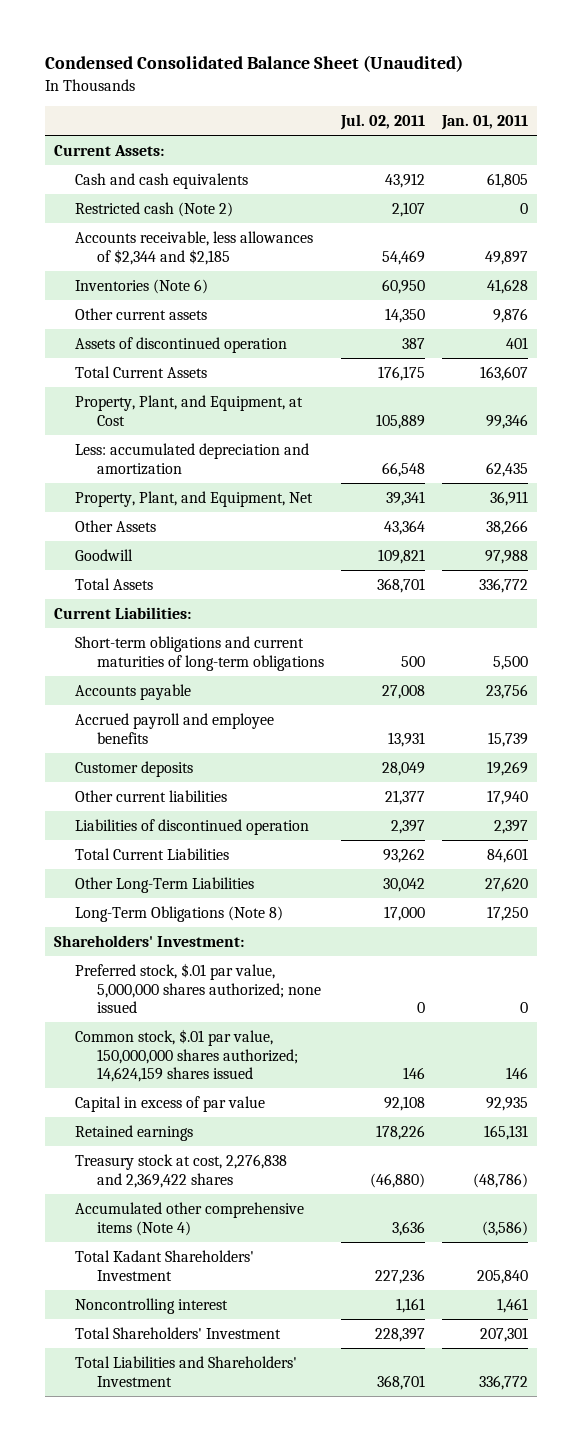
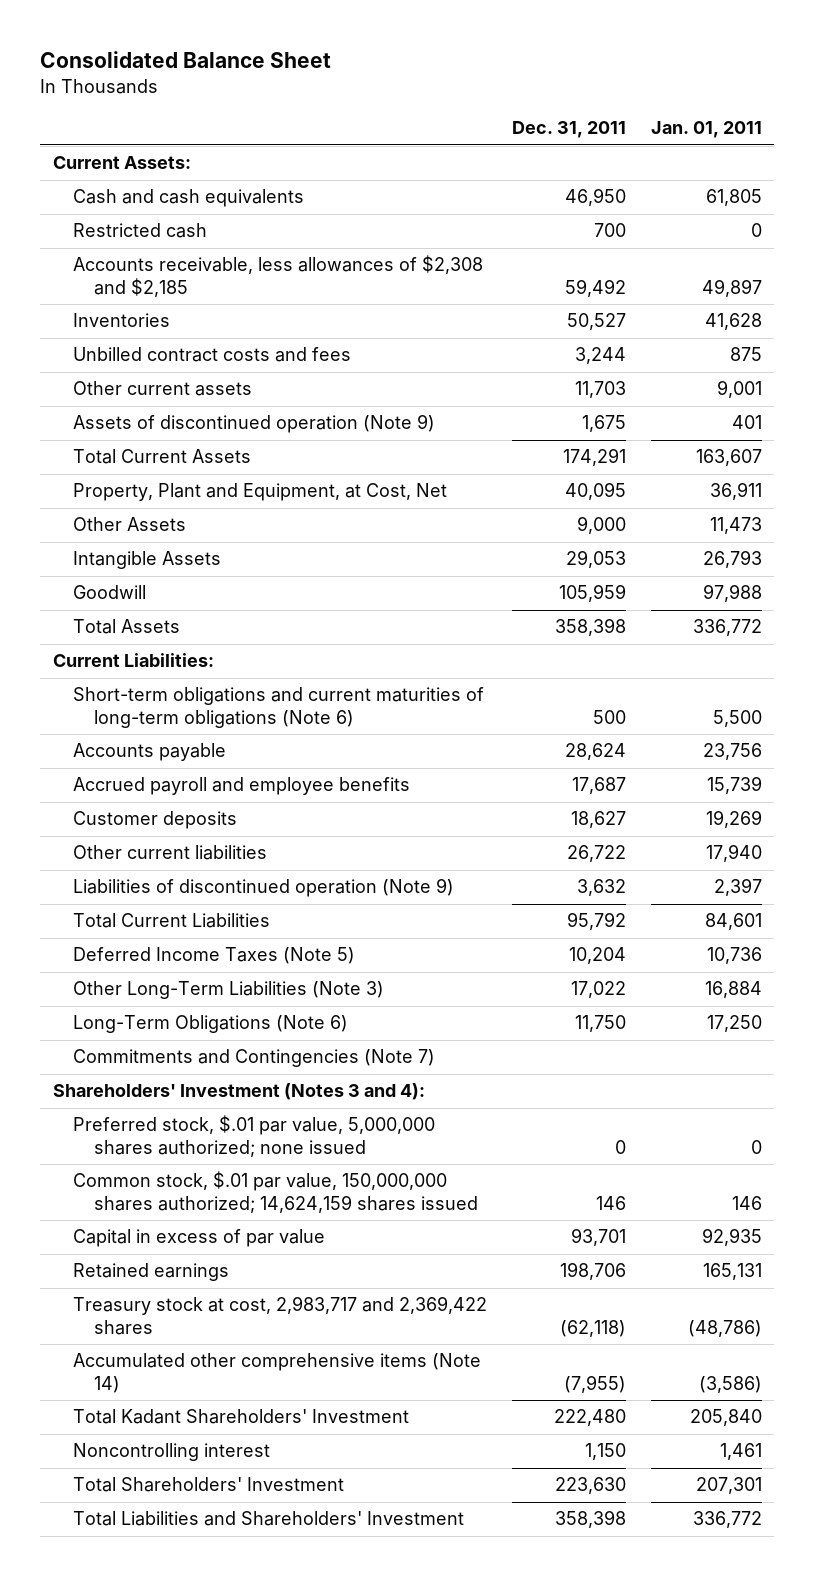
[45,55,464,73] Condensed Consolidated Balance Sheet (Unaudited) -> [40,51,332,69] Consolidated Balance Sheet
[340,114,426,131] Jul. 02, 2011 -> none
none -> [512,121,627,139] Dec. 31, 2011
[75,201,234,217] Restricted cash (Note 2) -> [73,223,208,239] Restricted cash
[75,230,314,265] Accounts receivable, less allowances of $2,344 and $2,185 -> [73,255,484,297] Accounts receivable, less allowances of $2,308 and $2,185
[75,278,209,294] Inventories (Note 6) -> [73,313,171,328] Inventories
none -> [73,347,352,363] Unbilled contract costs and fees
[493,307,529,323] 9,876 -> [716,380,762,399] 9,001
[75,336,288,353] Assets of discontinued operation -> [73,414,436,434] Assets of discontinued operation (Note 9)
[75,394,304,426] Property, Plant, and Equipment, at Cost -> none
[75,442,310,475] Less: accumulated depreciation and amortization -> none
[75,490,314,507] Property, Plant, and Equipment, Net -> [73,483,448,502] Property, Plant and Equipment, at Cost, Net
[486,519,529,535] 38,266 -> [709,517,762,535] 11,473
none -> [73,551,222,570] Intangible Assets
[75,635,324,671] Short-term obligations and current maturities of long-term obligations -> [73,687,485,728] Short-term obligations and current maturities of long-term obligations (Note 6)
[75,818,310,835] Liabilities of discontinued operation -> [73,878,455,898] Liabilities of discontinued operation (Note 9)
none -> [73,947,356,965] Deferred Income Taxes (Note 5)
[75,876,255,893] Other Long-Term Liabilities -> [73,981,385,1000] Other Long-Term Liabilities (Note 3)
[485,876,529,892] 27,620 -> [704,981,762,999] 16,884
[75,905,284,922] Long-Term Obligations (Note 8) -> [73,1015,349,1034] Long-Term Obligations (Note 6)
none -> [73,1049,436,1068] Commitments and Contingencies (Note 7)
[53,934,244,947] Shareholders' Investment: -> [52,1083,425,1101] Shareholders' Investment (Notes 3 and 4):
[75,1153,288,1188] Treasury stock at cost, 2,276,838 and 2,369,422 shares -> [73,1296,488,1335] Treasury stock at cost, 2,983,717 and 2,369,422 shares
[75,1201,305,1236] Accumulated other comprehensive items (Note 4) -> [73,1353,482,1393] Accumulated other comprehensive items (Note 14)

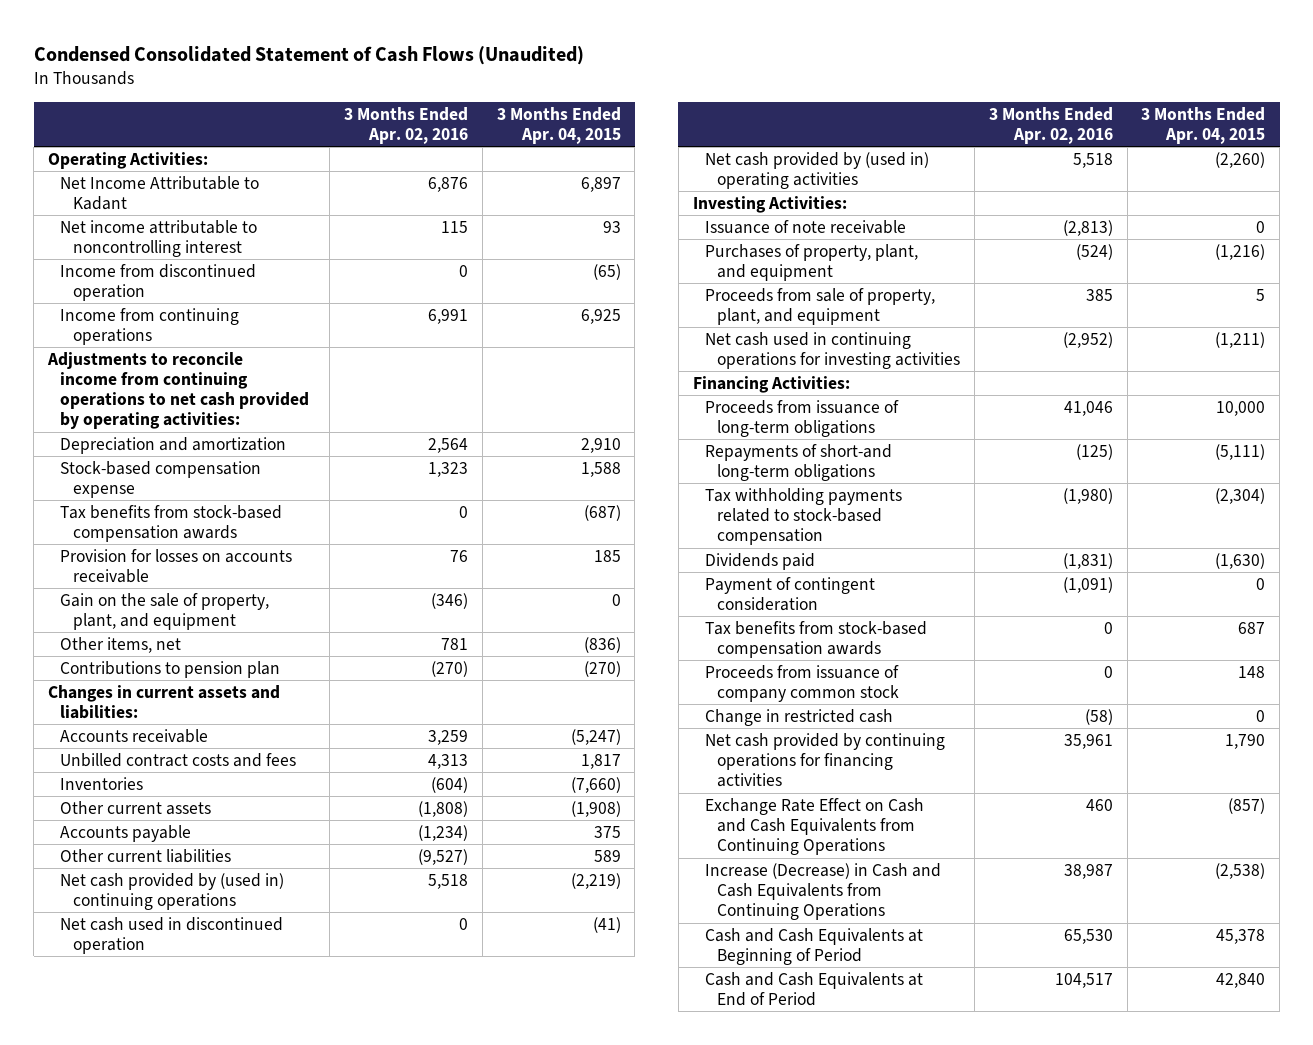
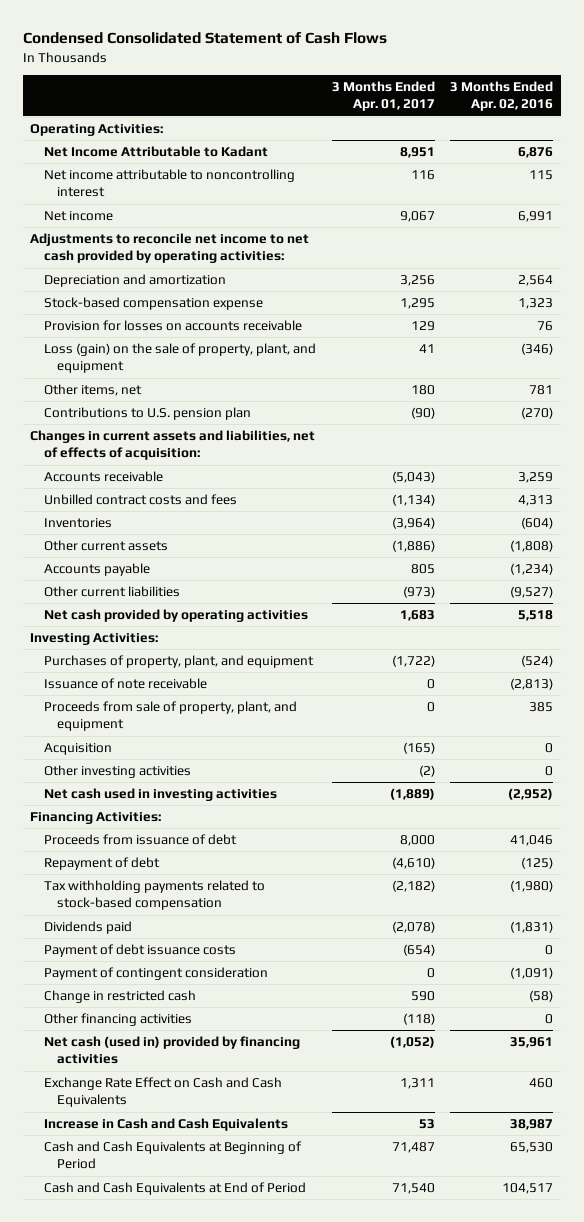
[33,45,584,65] Condensed Consolidated Statement of Cash Flows (Unaudited) -> [22,32,387,45] Condensed Consolidated Statement of Cash Flows
[496,106,621,144] 3 Months Ended Apr. 04, 2015 -> none
none -> [331,80,435,112] 3 Months Ended Apr. 01, 2017
[60,263,257,302] Income from discontinued operation -> none
[60,307,240,346] Income from continuing operations -> [43,210,113,221] Net income
[46,351,310,430] Adjustments to reconcile income from continuing operations to net cash provided by operating activities: -> [30,232,310,264] Adjustments to reconcile net income to net cash provided by operating activities:
[60,504,283,543] Tax benefits from stock-based compensation awards -> none
[60,592,270,631] Gain on the sale of property, plant, and equipment -> [43,342,316,374] Loss (gain) on the sale of property, plant, and equipment
[60,660,281,678] Contributions to pension plan -> [43,406,251,420] Contributions to U.S. pension plan
[47,684,280,720] Changes in current assets and liabilities: -> [30,429,316,461] Changes in current assets and liabilities, net of effects of acquisition:
[60,872,285,911] Net cash provided by (used in) continuing operations -> none
[60,916,284,955] Net cash used in discontinued operation -> none
[705,151,930,190] Net cash provided by (used in) operating activities -> [43,608,308,622] Net cash provided by operating activities
[705,219,907,234] Issuance of note receivable -> [43,677,207,689] Issuance of note receivable
none -> [43,742,112,755] Acquisition
none -> [43,764,191,778] Other investing activities
[705,331,961,370] Net cash used in continuing operations for investing activities -> [43,787,277,801] Net cash used in investing activities
[705,399,900,438] Proceeds from issuance of long-term obligations -> [43,833,237,845] Proceeds from issuance of debt
[705,443,893,482] Repayments of short-and long-term obligations -> [43,856,160,870] Repayment of debt
none -> [43,943,236,957] Payment of debt issuance costs
[705,620,928,659] Tax benefits from stock-based compensation awards -> none
[705,664,900,703] Proceeds from issuance of company common stock -> none
none -> [43,1012,192,1026] Other financing activities
[705,732,946,788] Net cash provided by continuing operations for financing activities -> [43,1035,300,1065] Net cash (used in) provided by financing activities
[705,797,925,856] Exchange Rate Effect on Cash and Cash Equivalents from Continuing Operations -> [43,1076,282,1108] Exchange Rate Effect on Cash and Cash Equivalents
[705,862,942,921] Increase (Decrease) in Cash and Cash Equivalents from Continuing Operations -> [43,1117,288,1131] Increase in Cash and Cash Equivalents

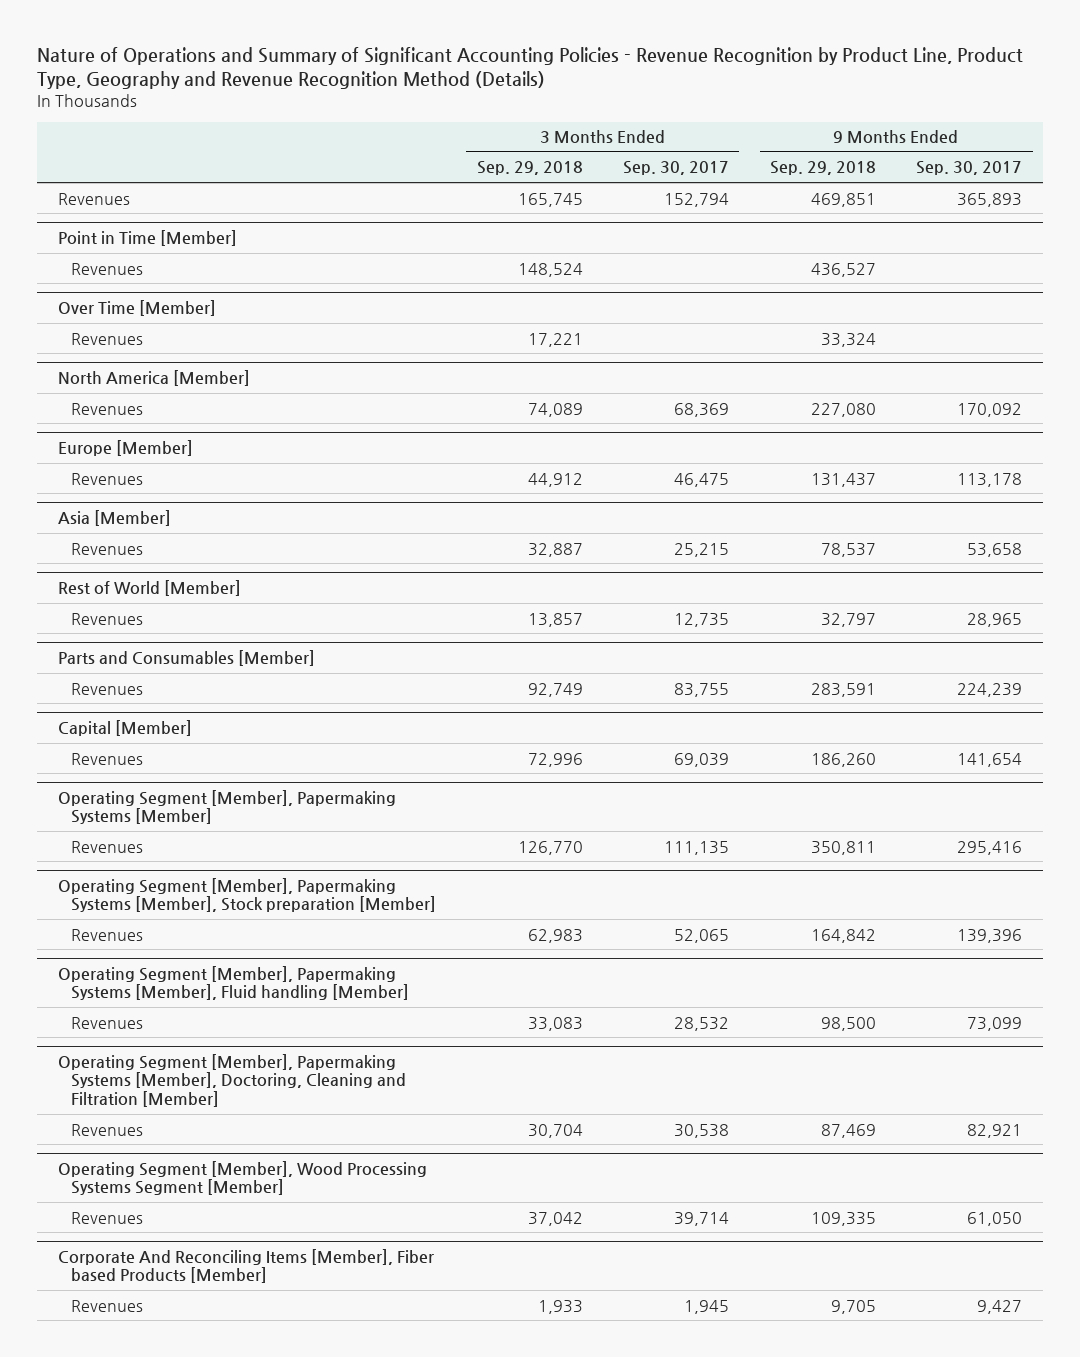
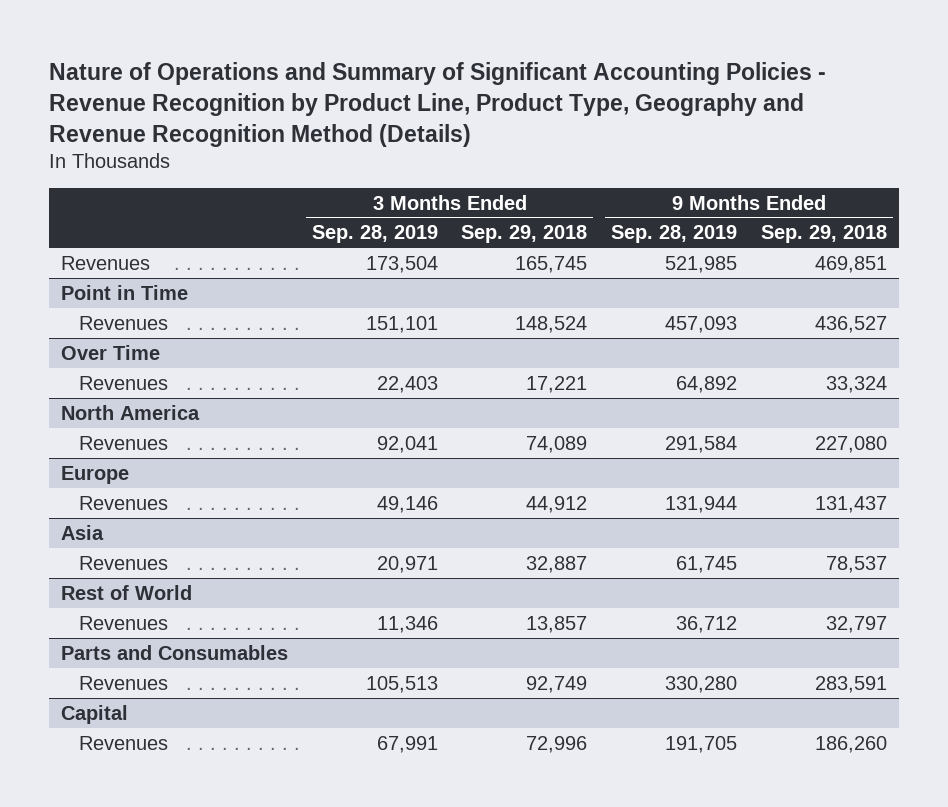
[623,161,730,176] Sep. 30, 2017 -> none
[916,161,1023,176] Sep. 30, 2017 -> none
none -> [311,225,438,244] Sep. 28, 2019
none -> [611,225,738,244] Sep. 28, 2019
[57,229,237,246] Point in Time [Member] -> [61,284,189,300] Point in Time
[57,299,216,316] Over Time [Member] -> [61,344,161,360] Over Time
[57,369,250,386] North America [Member] -> [61,404,201,420] North America
[57,439,193,456] Europe [Member] -> [61,465,130,484] Europe
[57,509,171,526] Asia [Member] -> [61,524,105,540] Asia
[57,579,241,596] Rest of World [Member] -> [61,584,193,600] Rest of World
[57,649,315,666] Parts and Consumables [Member] -> [61,644,289,660] Parts and Consumables
[57,719,192,736] Capital [Member] -> [61,704,129,724] Capital
[57,789,396,825] Operating Segment [Member], Papermaking Systems [Member] -> none
[70,840,143,853] Revenues -> none
[57,877,436,913] Operating Segment [Member], Papermaking Systems [Member], Stock preparation [Member] -> none
[70,928,143,941] Revenues -> none
[57,965,409,1001] Operating Segment [Member], Papermaking Systems [Member], Fluid handling [Member] -> none
[70,1016,143,1029] Revenues -> none
[57,1053,406,1107] Operating Segment [Member], Papermaking Systems [Member], Doctoring, Cleaning and Filtration [Member] -> none
[70,1123,143,1136] Revenues -> none
[57,1160,427,1196] Operating Segment [Member], Wood Processing Systems Segment [Member] -> none
[70,1211,143,1224] Revenues -> none
[57,1248,434,1284] Corporate And Reconciling Items [Member], Fiber based Products [Member] -> none
[70,1299,143,1312] Revenues -> none

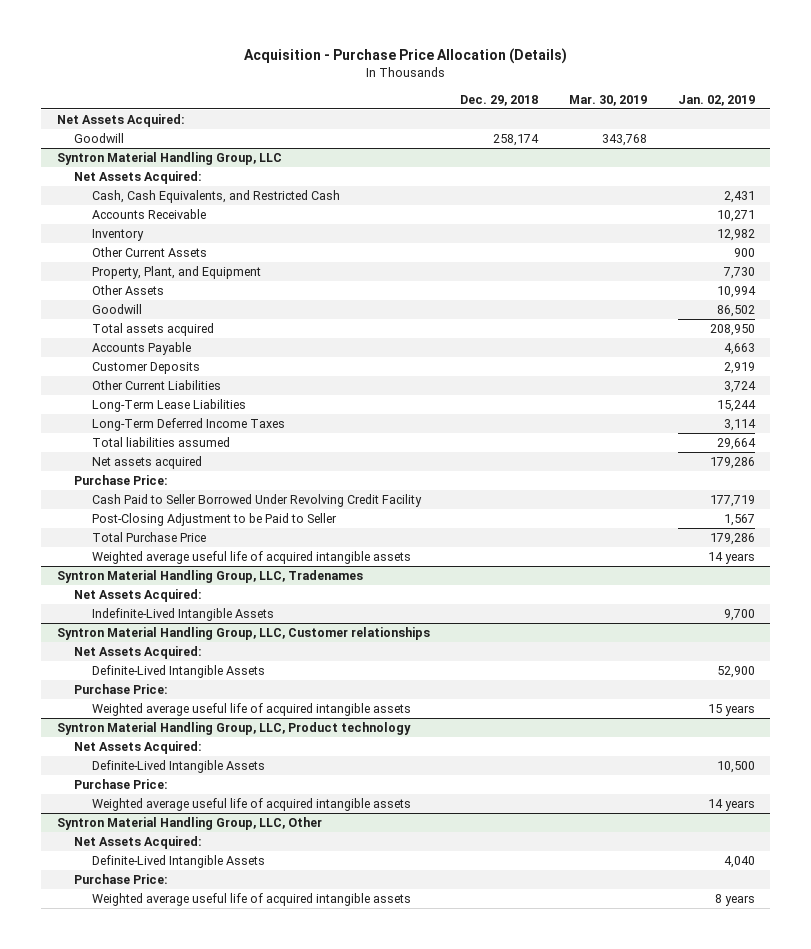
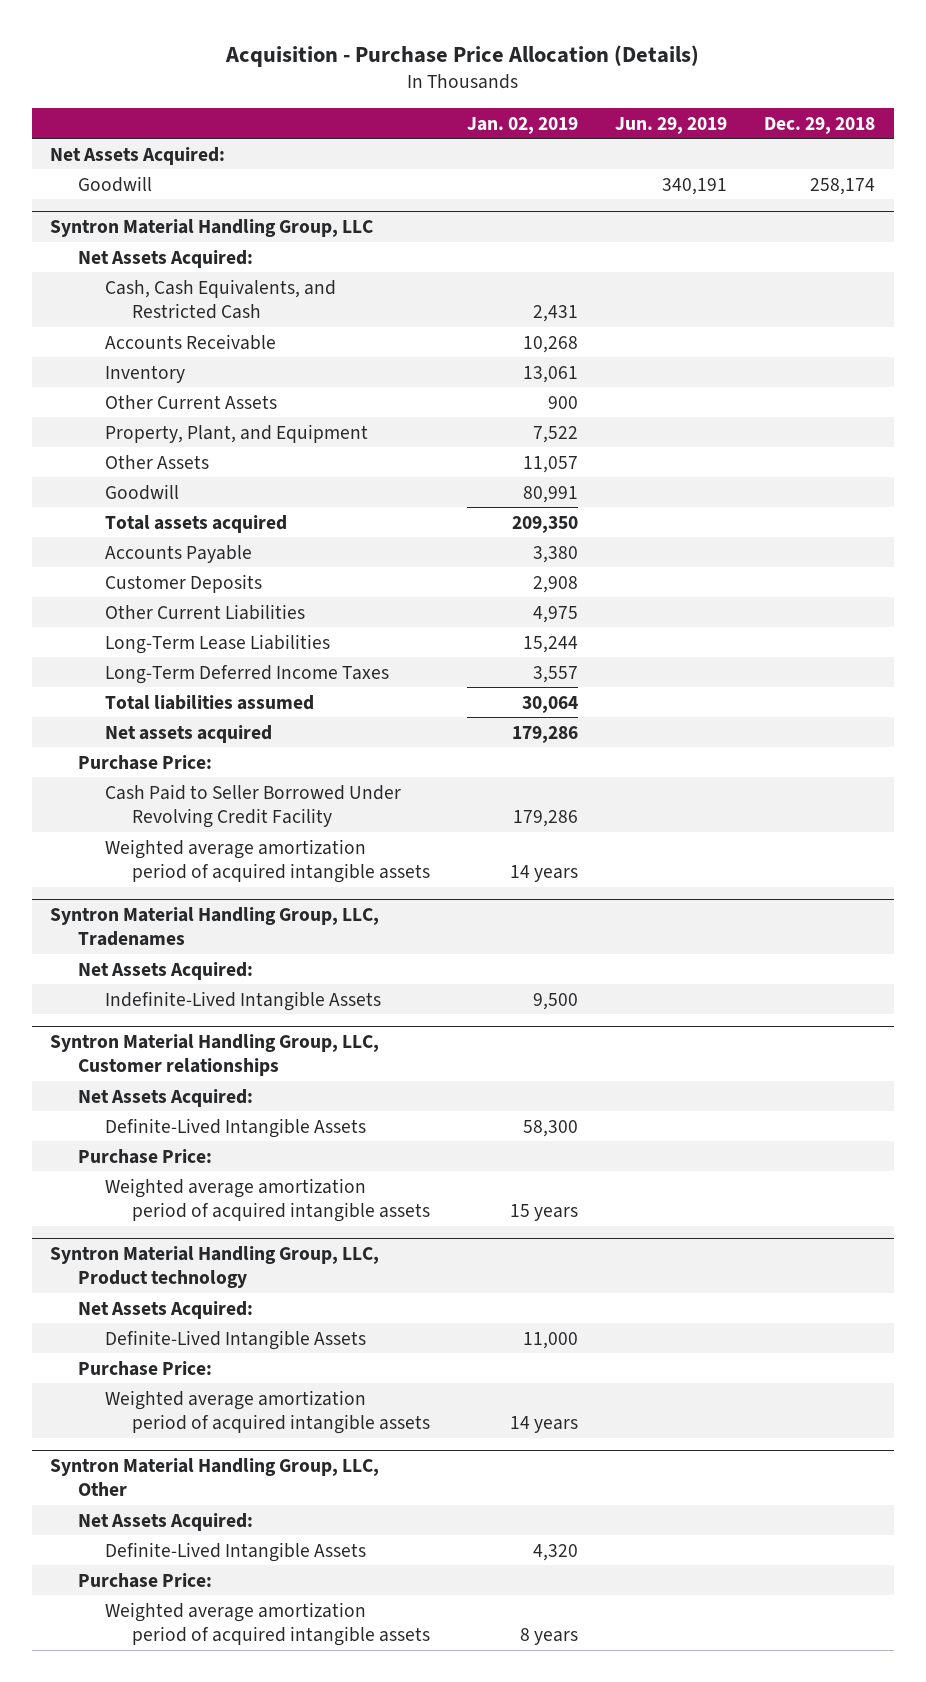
[569,94,648,106] Mar. 30, 2019 -> none
none -> [615,116,728,134] Jun. 29, 2019
[716,210,755,223] 10,271 -> [523,335,579,353] 10,268
[716,229,755,242] 12,982 -> [523,365,579,383] 13,061
[722,267,755,280] 7,730 -> [533,425,579,443] 7,522
[716,286,756,299] 10,994 -> [523,455,579,473] 11,057
[716,305,755,318] 86,502 -> [523,485,579,503] 80,991
[709,324,755,337] 208,950 -> [512,515,579,533] 209,350
[723,343,755,356] 4,663 -> [533,545,579,563] 3,380
[723,362,755,375] 2,919 -> [533,575,579,593] 2,908
[723,381,756,394] 3,724 -> [533,605,579,623] 4,975
[723,419,756,432] 3,114 -> [533,665,579,683] 3,557
[716,438,756,451] 29,664 -> [522,695,579,713] 30,064
[92,513,338,527] Post-Closing Adjustment to be Paid to Seller -> none
[92,532,207,543] Total Purchase Price -> none
[709,495,755,508] 177,719 -> [513,810,579,828] 179,286
[92,551,412,565] Weighted average useful life of acquired intangible assets -> [104,838,431,884] Weighted average amortization period of acquired intangible assets
[723,609,755,622] 9,700 -> [533,992,579,1010] 9,500
[716,666,755,679] 52,900 -> [523,1119,579,1137] 58,300
[92,703,412,717] Weighted average useful life of acquired intangible assets -> [104,1177,431,1223] Weighted average amortization period of acquired intangible assets
[716,761,755,774] 10,500 -> [523,1331,579,1349] 11,000
[92,798,412,812] Weighted average useful life of acquired intangible assets -> [104,1389,431,1435] Weighted average amortization period of acquired intangible assets
[723,856,755,869] 4,040 -> [533,1543,579,1561] 4,320
[92,893,412,907] Weighted average useful life of acquired intangible assets -> [104,1601,431,1647] Weighted average amortization period of acquired intangible assets

